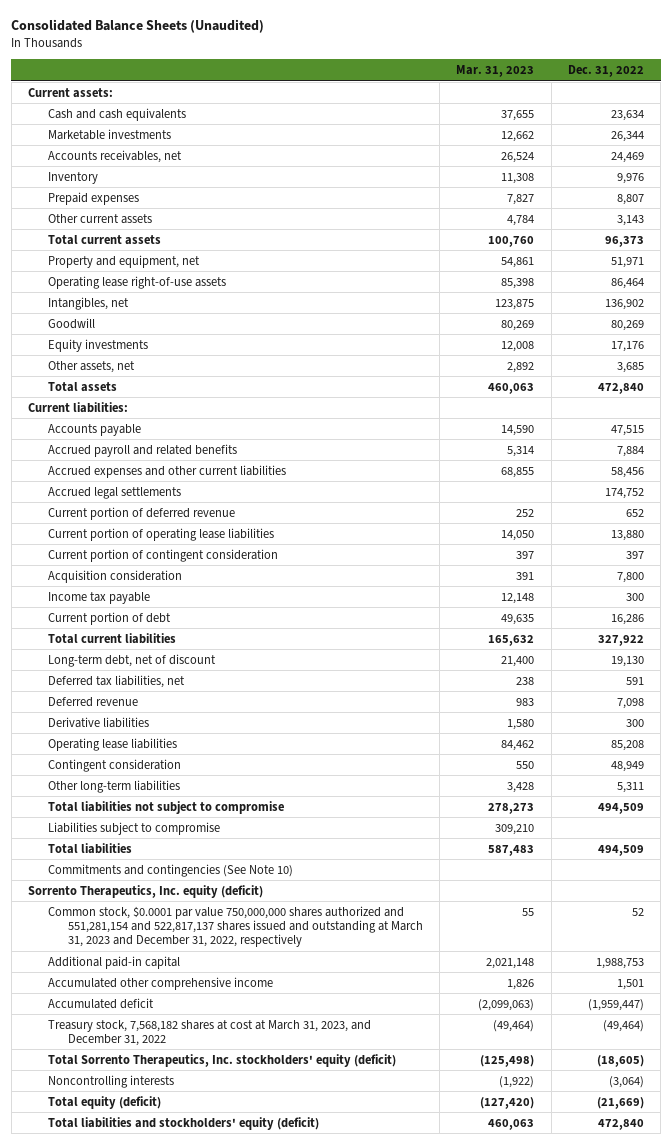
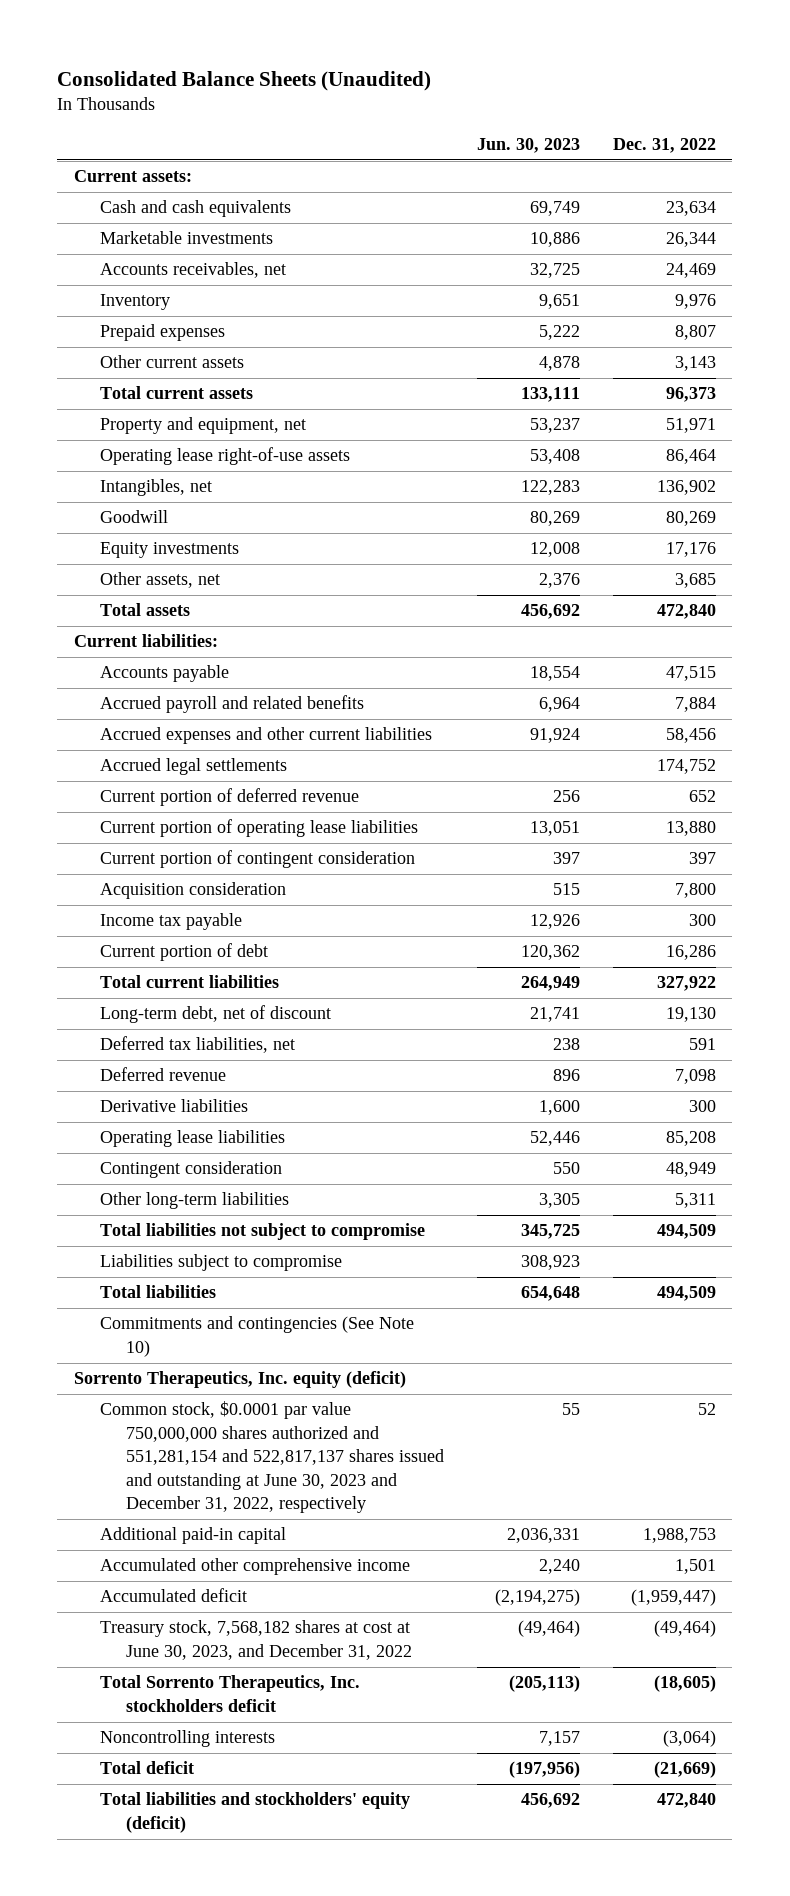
[456,65,535,78] Mar. 31, 2023 -> none
none -> [476,137,580,153] Jun. 30, 2023
[47,905,423,948] Common stock, $0.0001 par value 750,000,000 shares authorized and 551,281,154 and 522,817,137 shares issued and outstanding at March 31, 2023 and December 31, 2022, respectively -> [99,1401,444,1514] Common stock, $0.0001 par value 750,000,000 shares authorized and 551,281,154 and 522,817,137 shares issued and outstanding at June 30, 2023 and December 31, 2022, respectively
[47,1019,371,1046] Treasury stock, 7,568,182 shares at cost at March 31, 2023, and December 31, 2022 -> [99,1620,412,1660] Treasury stock, 7,568,182 shares at cost at June 30, 2023, and December 31, 2022
[47,1053,396,1067] Total Sorrento Therapeutics, Inc. stockholders' equity (deficit) -> [99,1675,360,1712] Total Sorrento Therapeutics, Inc. stockholders deficit
[47,1095,161,1109] Total equity (deficit) -> [99,1761,194,1775] Total deficit

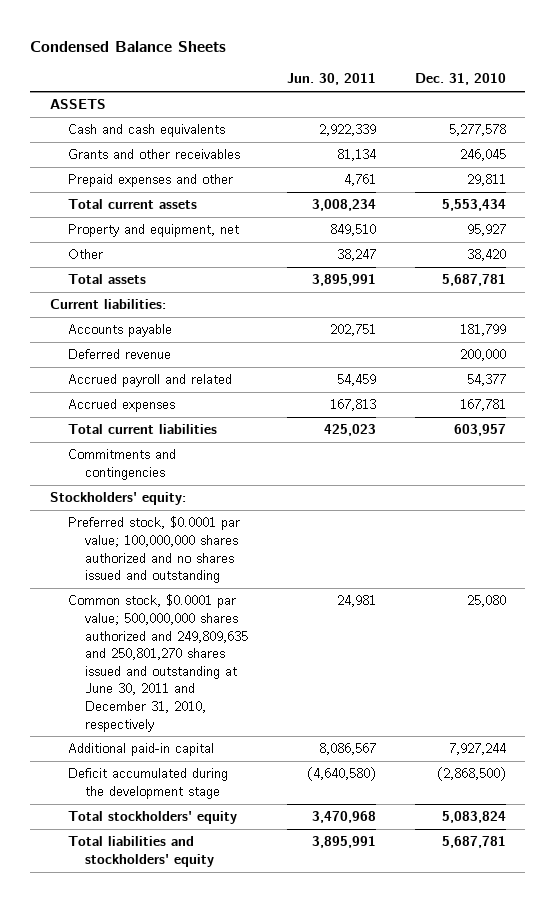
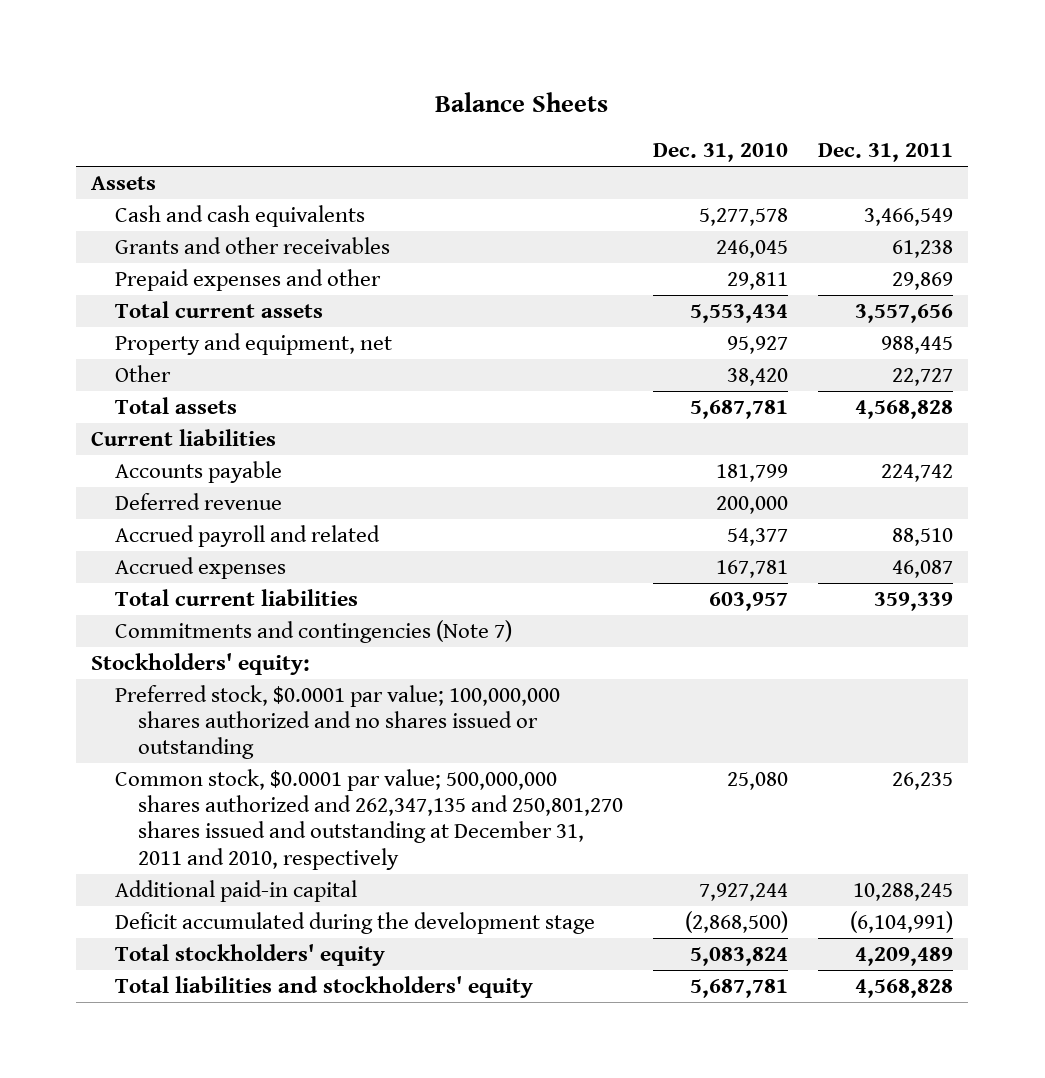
[30,40,227,52] Condensed Balance Sheets -> [435,91,609,112] Balance Sheets
[287,73,377,86] Jun. 30, 2011 -> none
none -> [818,143,954,163] Dec. 31, 2011
[49,99,106,110] ASSETS -> [91,175,157,190] Assets
[49,299,166,310] Current liabilities: -> [91,428,277,446] Current liabilities
[67,449,176,480] Commitments and contingencies -> [114,619,512,643] Commitments and contingencies (Note 7)
[67,516,240,584] Preferred stock, $0.0001 par value; 100,000,000 shares authorized and no shares issued and outstanding -> [114,684,560,760] Preferred stock, $0.0001 par value; 100,000,000 shares authorized and no shares issued or outstanding
[67,594,249,732] Common stock, $0.0001 par value; 500,000,000 shares authorized and 249,809,635 and 250,801,270 shares issued and outstanding at June 30, 2011 and December 31, 2010, respectively -> [114,768,624,870] Common stock, $0.0001 par value; 500,000,000 shares authorized and 262,347,135 and 250,801,270 shares issued and outstanding at December 31, 2011 and 2010, respectively

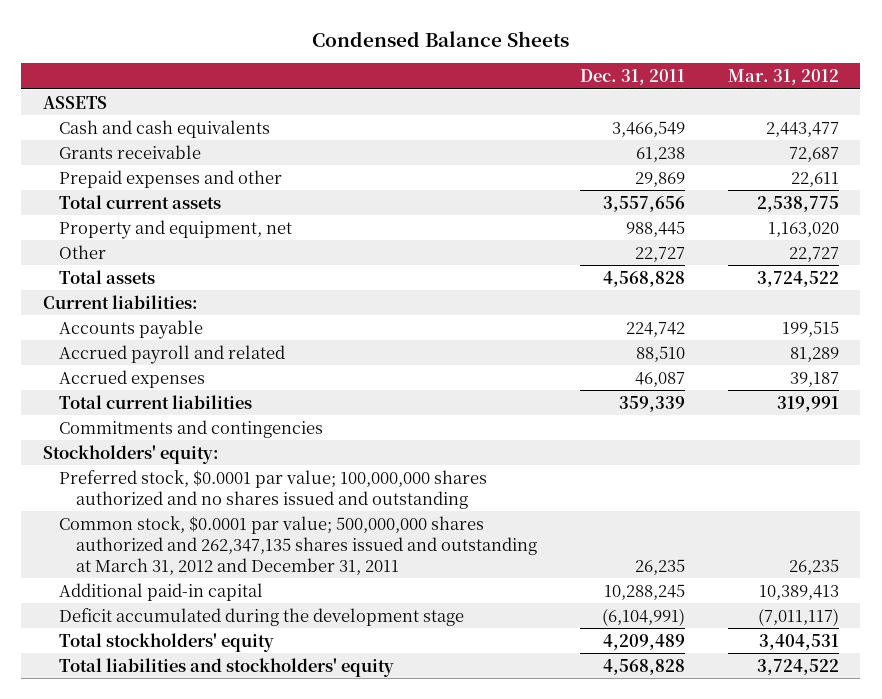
[435,91,609,112] Balance Sheets -> [311,30,569,47] Condensed Balance Sheets
[653,143,789,163] Dec. 31, 2010 -> none
none -> [727,68,839,85] Mar. 31, 2012
[91,175,157,190] Assets -> [42,95,107,109] ASSETS
[114,236,390,254] Grants and other receivables -> [59,144,202,159] Grants receivable
[91,428,277,446] Current liabilities -> [42,294,198,309] Current liabilities:
[114,492,282,510] Deferred revenue -> none
[114,619,512,643] Commitments and contingencies (Note 7) -> [59,419,324,438] Commitments and contingencies
[114,684,560,760] Preferred stock, $0.0001 par value; 100,000,000 shares authorized and no shares issued or outstanding -> [59,469,488,509] Preferred stock, $0.0001 par value; 100,000,000 shares authorized and no shares issued and outstanding
[114,768,624,870] Common stock, $0.0001 par value; 500,000,000 shares authorized and 262,347,135 and 250,801,270 shares issued and outstanding at December 31, 2011 and 2010, respectively -> [59,515,537,575] Common stock, $0.0001 par value; 500,000,000 shares authorized and 262,347,135 shares issued and outstanding at March 31, 2012 and December 31, 2011

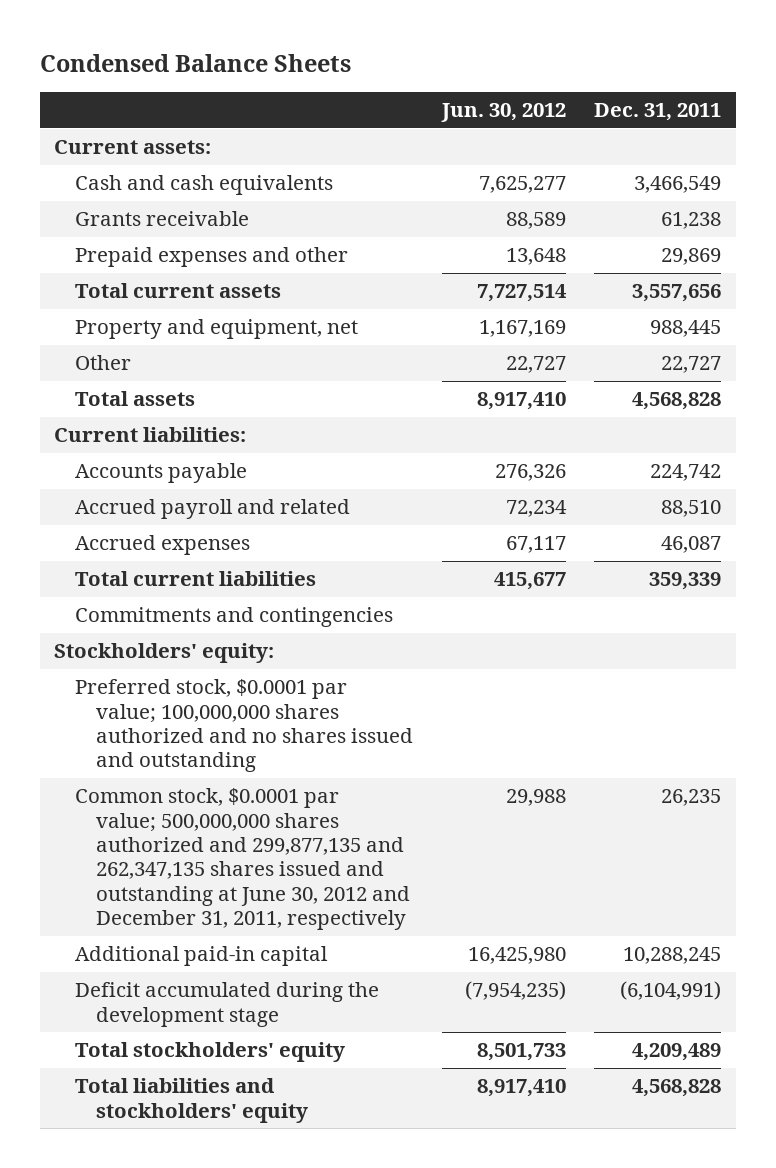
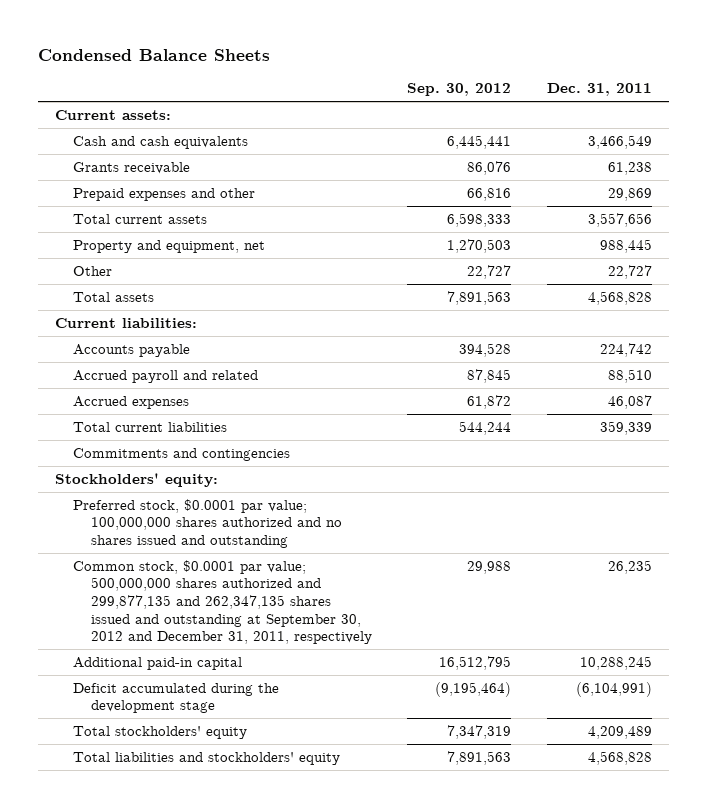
[440,103,566,123] Jun. 30, 2012 -> none
none -> [407,83,512,97] Sep. 30, 2012
[75,788,410,931] Common stock, $0.0001 par value; 500,000,000 shares authorized and 299,877,135 and 262,347,135 shares issued and outstanding at June 30, 2012 and December 31, 2011, respectively -> [73,559,373,645] Common stock, $0.0001 par value; 500,000,000 shares authorized and 299,877,135 and 262,347,135 shares issued and outstanding at September 30, 2012 and December 31, 2011, respectively

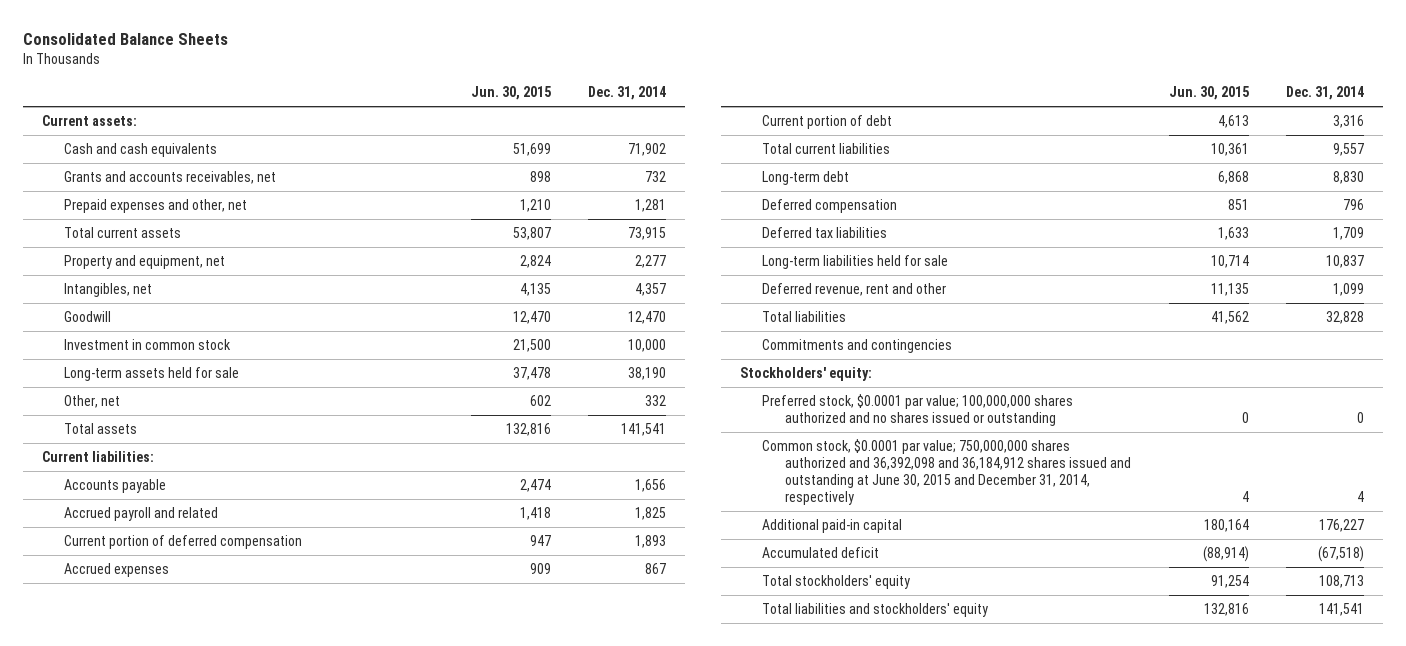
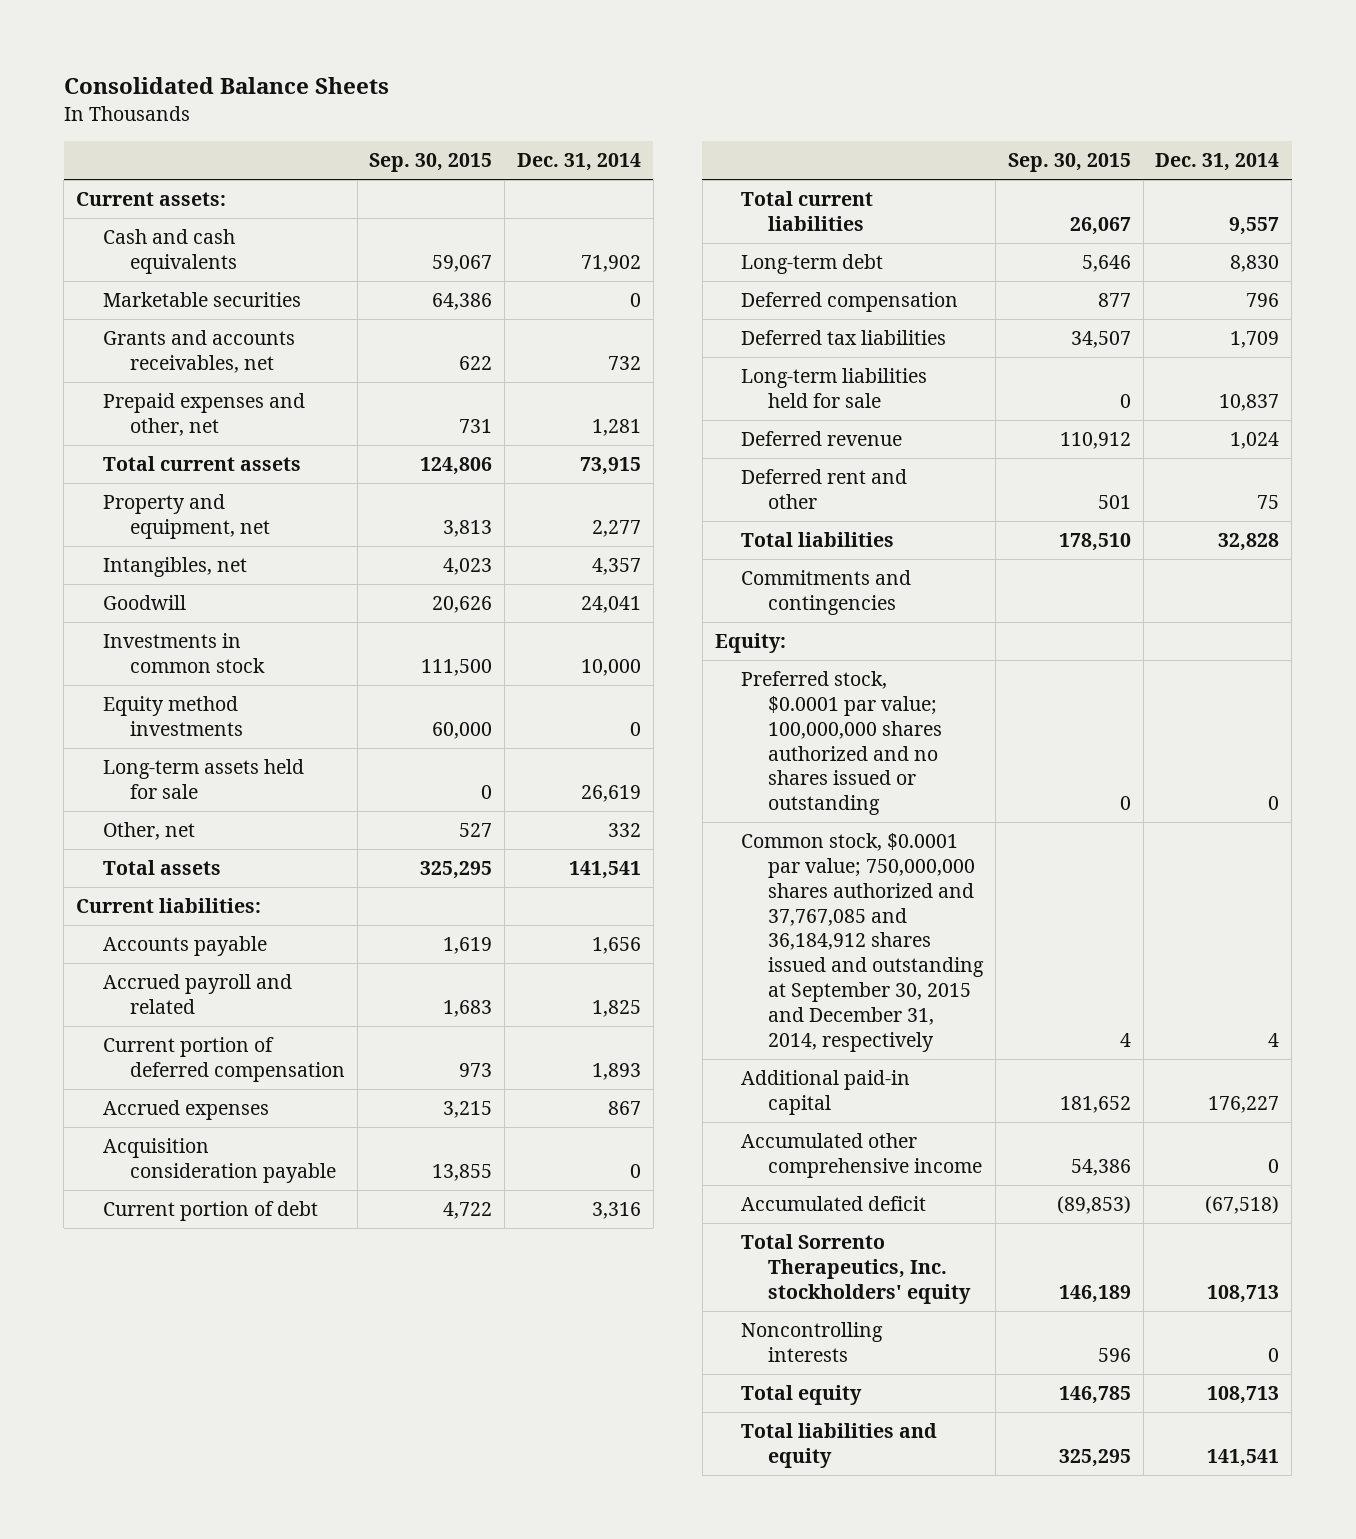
[470,86,551,101] Jun. 30, 2015 -> none
none -> [369,152,493,172] Sep. 30, 2015
none -> [102,292,301,308] Marketable securities
[628,311,667,325] 12,470 -> [580,596,641,614] 24,041
[64,339,232,351] Investment in common stock -> [102,633,265,674] Investments in common stock
none -> [102,696,243,737] Equity method investments
[628,367,667,381] 38,190 -> [580,785,641,803] 26,619
none -> [102,1138,336,1184] Acquisition consideration payable
none -> [741,431,903,447] Deferred revenue
[762,283,947,297] Deferred revenue, rent and other -> [741,469,908,510] Deferred rent and other
[1333,283,1365,297] 1,099 -> [1257,495,1280,510] 75
[739,367,872,382] Stockholders' equity: -> [714,633,786,654] Equity:
[762,439,1131,505] Common stock, $0.0001 par value; 750,000,000 shares authorized and 36,392,098 and 36,184,912 shares issued and outstanding at June 30, 2015 and December 31, 2014, respectively -> [741,833,985,1052] Common stock, $0.0001 par value; 750,000,000 shares authorized and 37,767,085 and 36,184,912 shares issued and outstanding at September 30, 2015 and December 31, 2014, respectively
none -> [741,1133,983,1179] Accumulated other comprehensive income
[762,575,911,590] Total stockholders' equity -> [741,1234,972,1304] Total Sorrento Therapeutics, Inc. stockholders' equity
none -> [741,1322,884,1363] Noncontrolling interests
none -> [741,1385,863,1406] Total equity
[762,603,989,618] Total liabilities and stockholders' equity -> [741,1423,938,1469] Total liabilities and equity

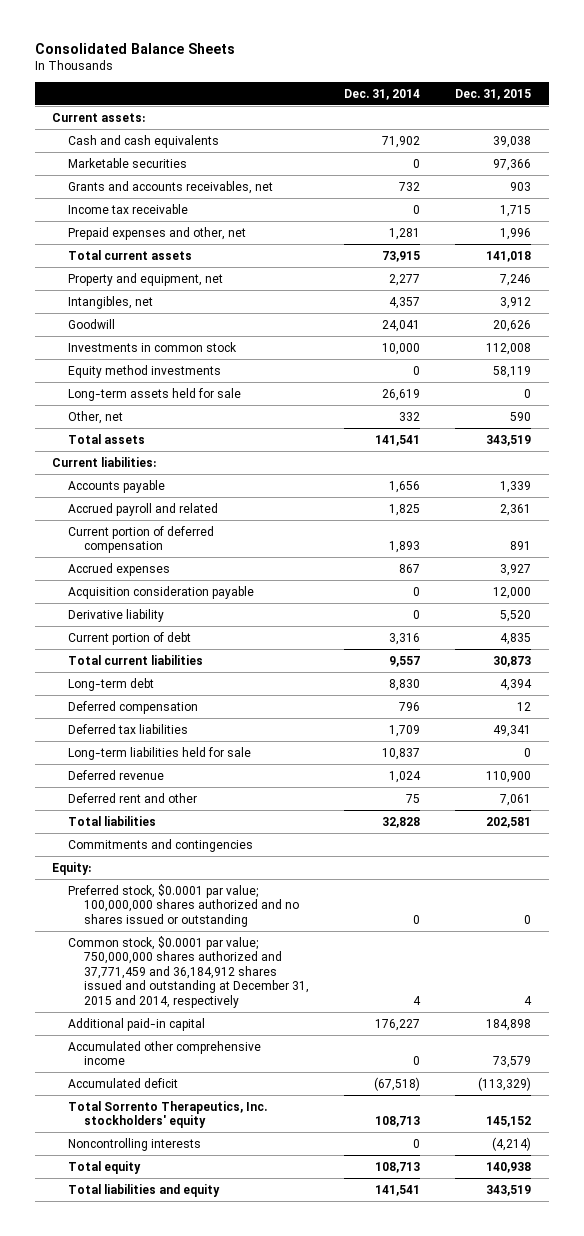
[369,152,493,172] Sep. 30, 2015 -> none
none -> [455,88,532,100] Dec. 31, 2015
none -> [68,203,189,214] Income tax receivable
none -> [68,608,165,622] Derivative liability
[741,833,985,1052] Common stock, $0.0001 par value; 750,000,000 shares authorized and 37,767,085 and 36,184,912 shares issued and outstanding at September 30, 2015 and December 31, 2014, respectively -> [68,935,310,1008] Common stock, $0.0001 par value; 750,000,000 shares authorized and 37,771,459 and 36,184,912 shares issued and outstanding at December 31, 2015 and 2014, respectively

